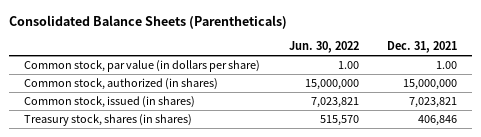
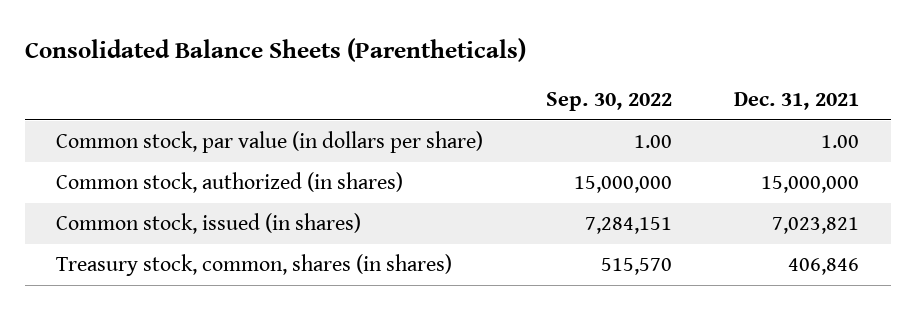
[288,41,359,54] Jun. 30, 2022 -> none
none -> [545,91,672,111] Sep. 30, 2022
[23,113,192,126] Treasury stock, shares (in shares) -> [55,253,452,276] Treasury stock, common, shares (in shares)

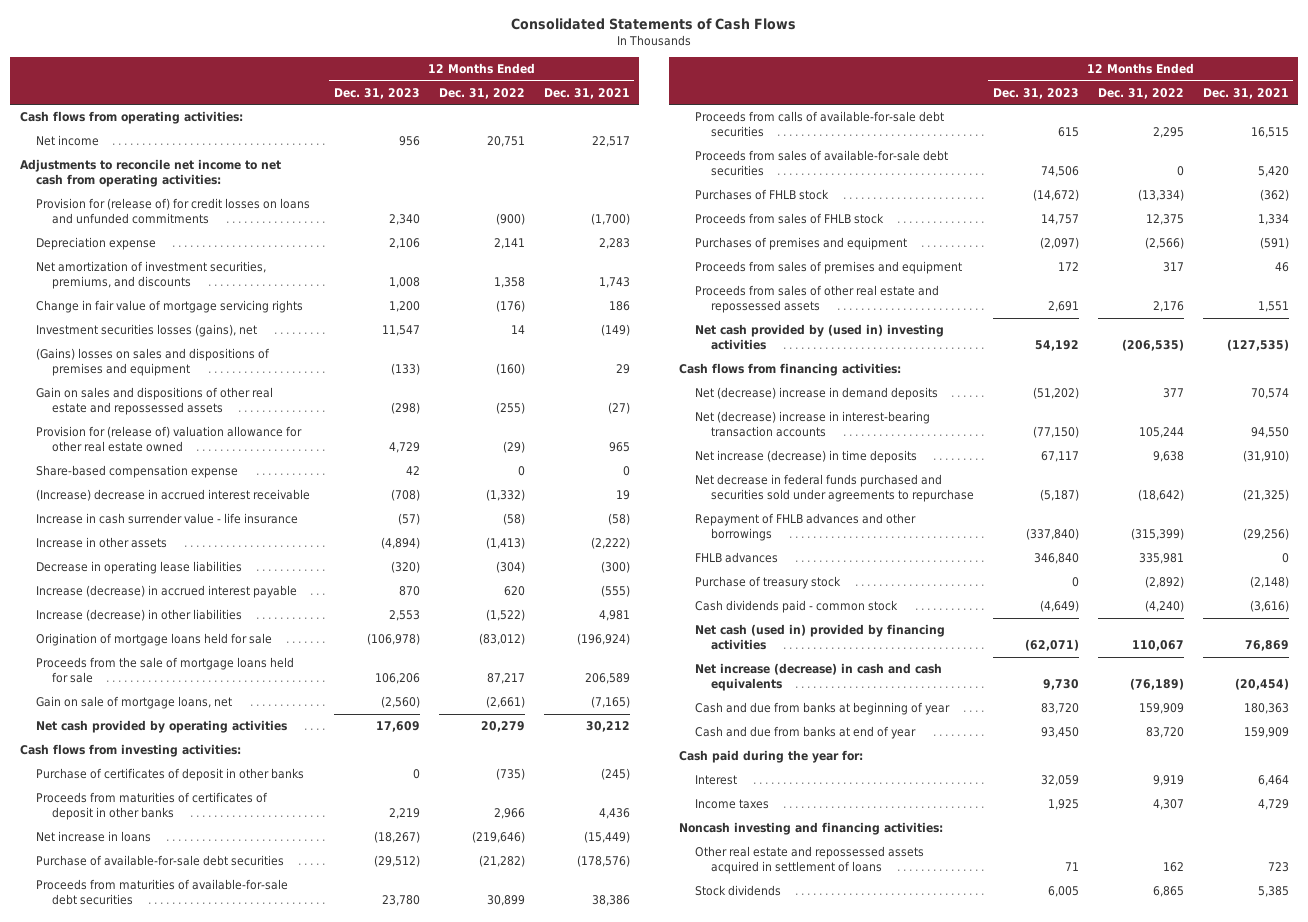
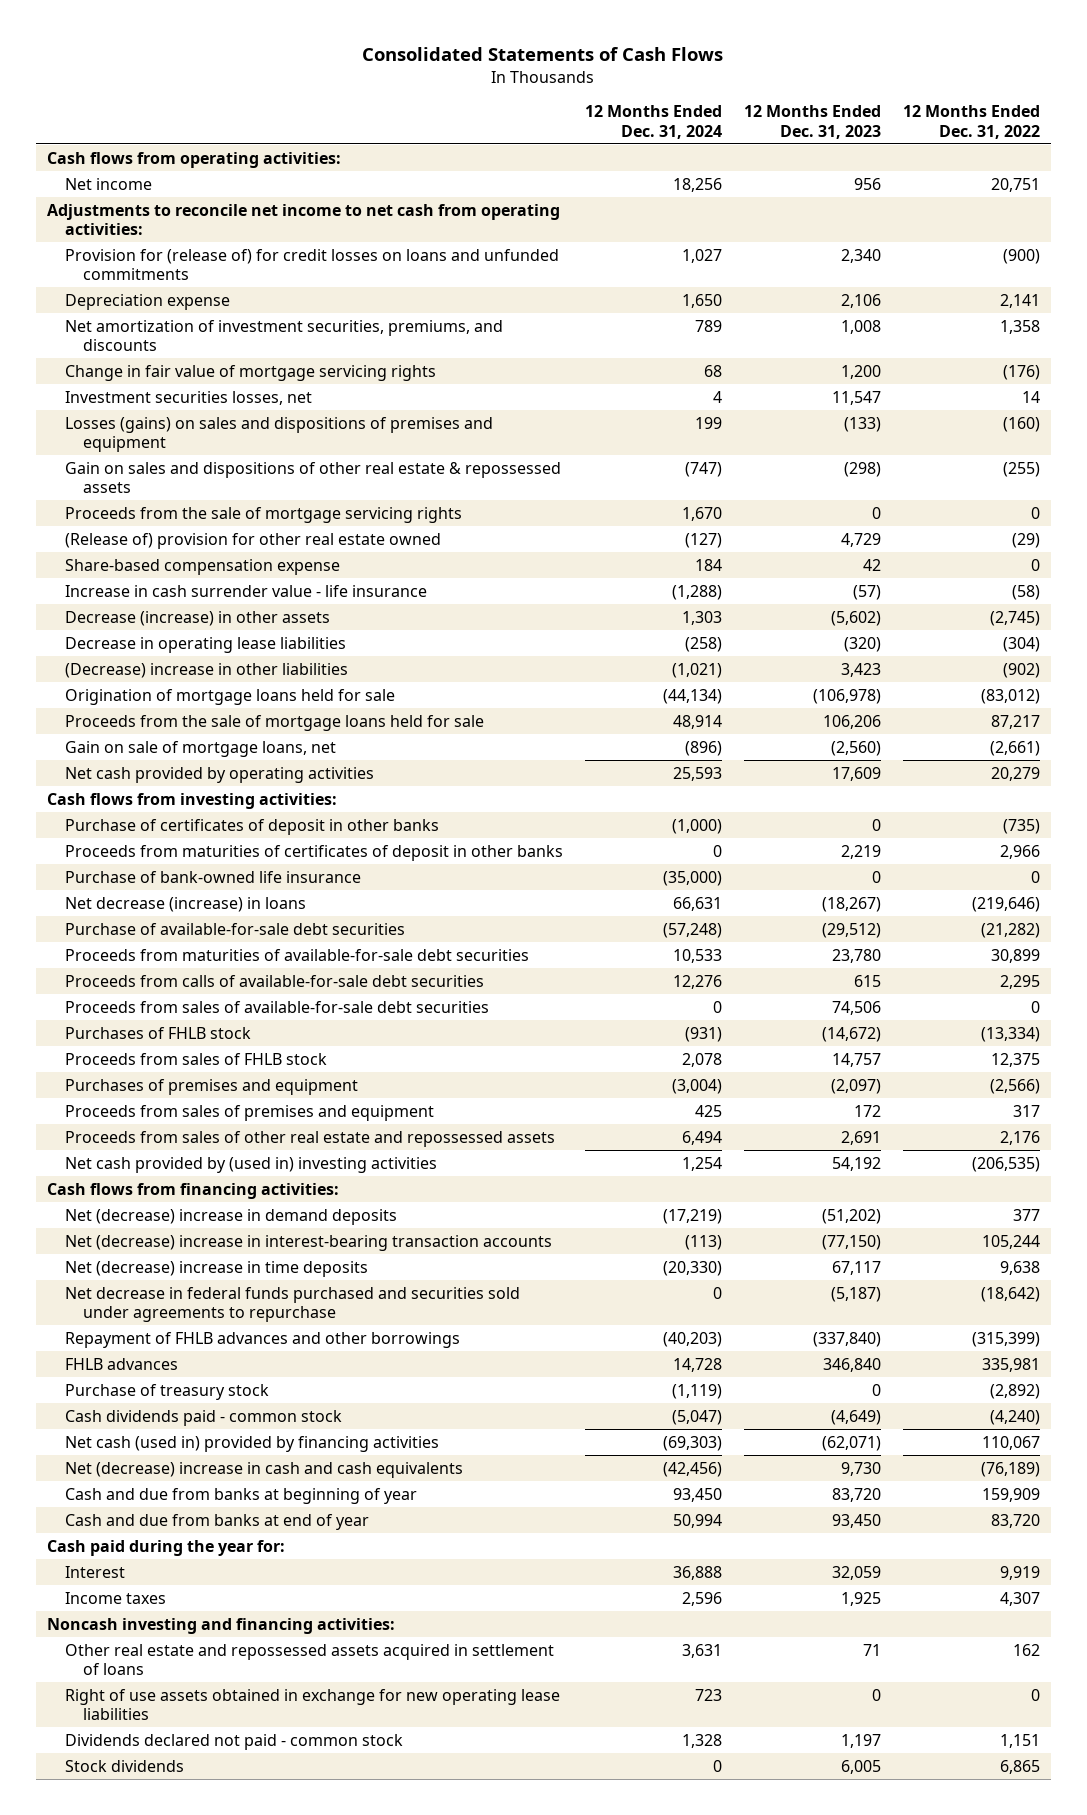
[543,87,630,99] Dec. 31, 2021 -> none
none -> [584,105,722,139] 12 Months Ended Dec. 31, 2024
[35,324,257,338] Investment securities losses (gains), net -> [64,390,312,405] Investment securities losses, net
[35,348,270,377] (Gains) losses on sales and dispositions of premises and equipment -> [64,416,493,453] Losses (gains) on sales and dispositions of premises and equipment
[35,387,273,416] Gain on sales and dispositions of other real estate and repossessed assets -> [64,461,561,494] Gain on sales and dispositions of other real estate & repossessed assets
none -> [64,506,462,523] Proceeds from the sale of mortgage servicing rights
[35,426,302,453] Provision for (release of) valuation allowance for other real estate owned -> [64,532,441,549] (Release of) provision for other real estate owned
[35,489,310,502] (Increase) decrease in accrued interest receivable -> none
[35,537,167,549] Increase in other assets -> [64,610,330,626] Decrease (increase) in other assets
[380,537,420,550] (4,894) -> [831,610,882,626] (5,602)
[485,537,525,550] (1,413) -> [990,610,1041,626] (2,745)
[35,585,297,599] Increase (decrease) in accrued interest payable -> none
[35,609,242,622] Increase (decrease) in other liabilities -> [64,662,348,678] (Decrease) increase in other liabilities
[388,610,420,622] 2,553 -> [841,662,882,677] 3,423
[485,609,525,622] (1,522) -> [1003,662,1041,678] (902)
none -> [64,870,361,883] Purchase of bank-owned life insurance
[35,831,151,843] Net increase in loans -> [64,896,306,912] Net decrease (increase) in loans
[694,450,917,464] Net increase (decrease) in time deposits -> [64,1260,368,1277] Net (decrease) increase in time deposits
[694,663,942,692] Net increase (decrease) in cash and cash equivalents -> [64,1461,463,1478] Net (decrease) increase in cash and cash equivalents
none -> [64,1688,560,1721] Right of use assets obtained in exchange for new operating lease liabilities
none -> [64,1733,403,1750] Dividends declared not paid - common stock

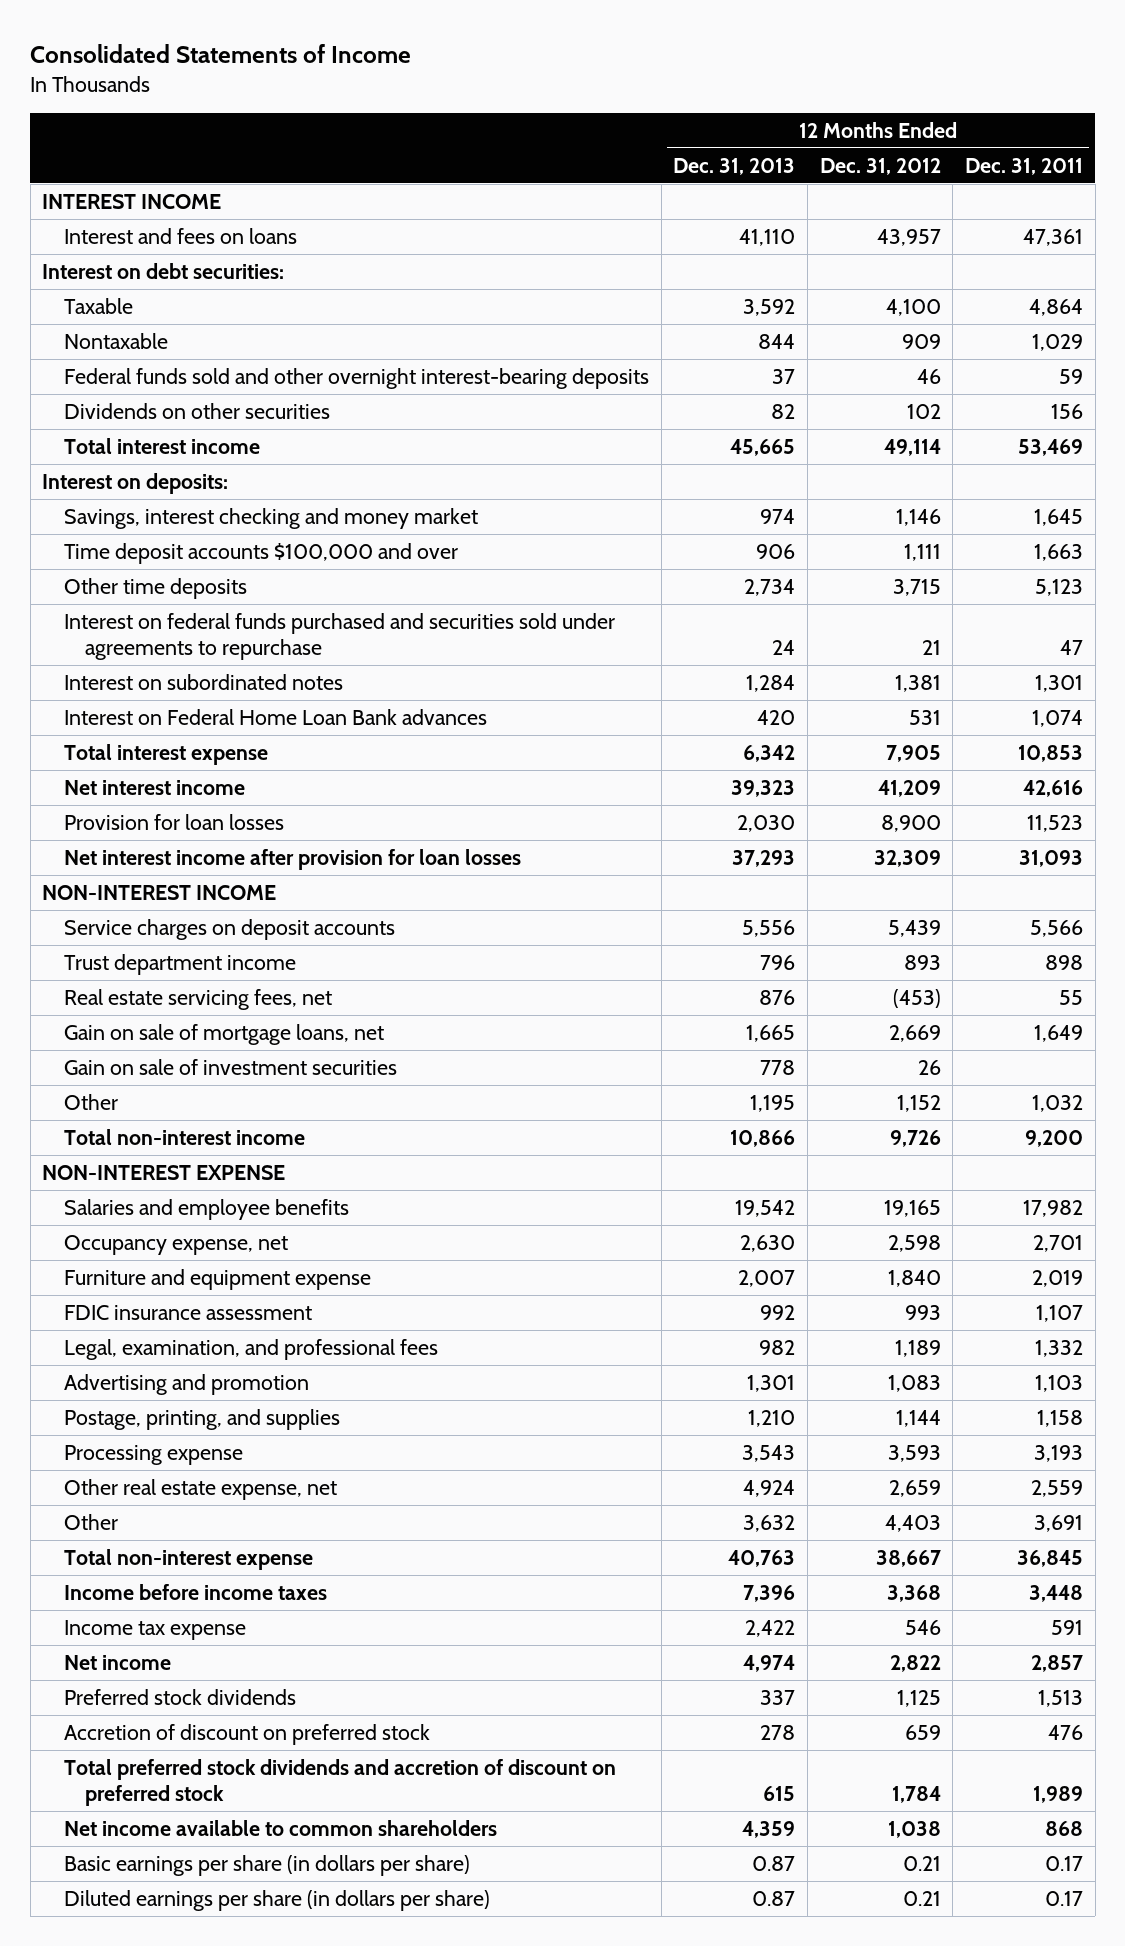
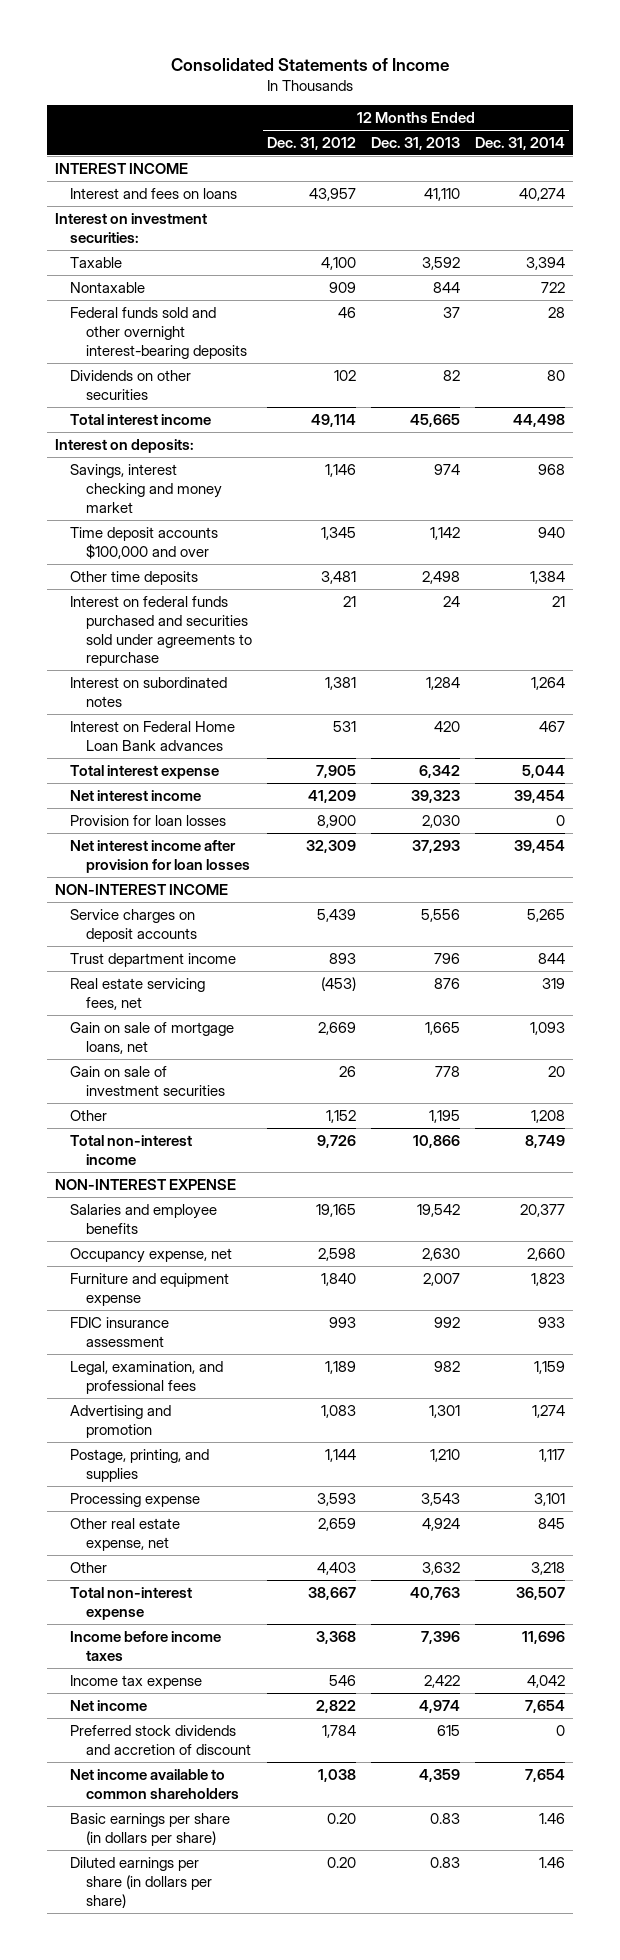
[964,157,1083,175] Dec. 31, 2011 -> none
none -> [475,136,566,150] Dec. 31, 2014
[42,262,285,279] Interest on debt securities: -> [55,212,208,243] Interest on investment securities:
[756,543,796,559] 906 -> [430,526,461,540] 1,142
[903,543,941,561] 1,111 -> [321,526,357,540] 1,345
[744,578,796,596] 2,734 -> [422,570,461,584] 2,498
[892,578,941,596] 3,715 -> [321,570,357,584] 3,481
[63,1688,296,1705] Preferred stock dividends -> none
[63,1723,430,1745] Accretion of discount on preferred stock -> none
[63,1758,616,1806] Total preferred stock dividends and accretion of discount on preferred stock -> [70,1724,251,1755] Preferred stock dividends and accretion of discount
[752,1855,796,1871] 0.87 -> [430,1812,461,1824] 0.83
[902,1855,941,1871] 0.21 -> [327,1812,357,1824] 0.20
[752,1890,796,1906] 0.87 -> [430,1856,461,1868] 0.83
[902,1890,941,1906] 0.21 -> [327,1856,357,1868] 0.20

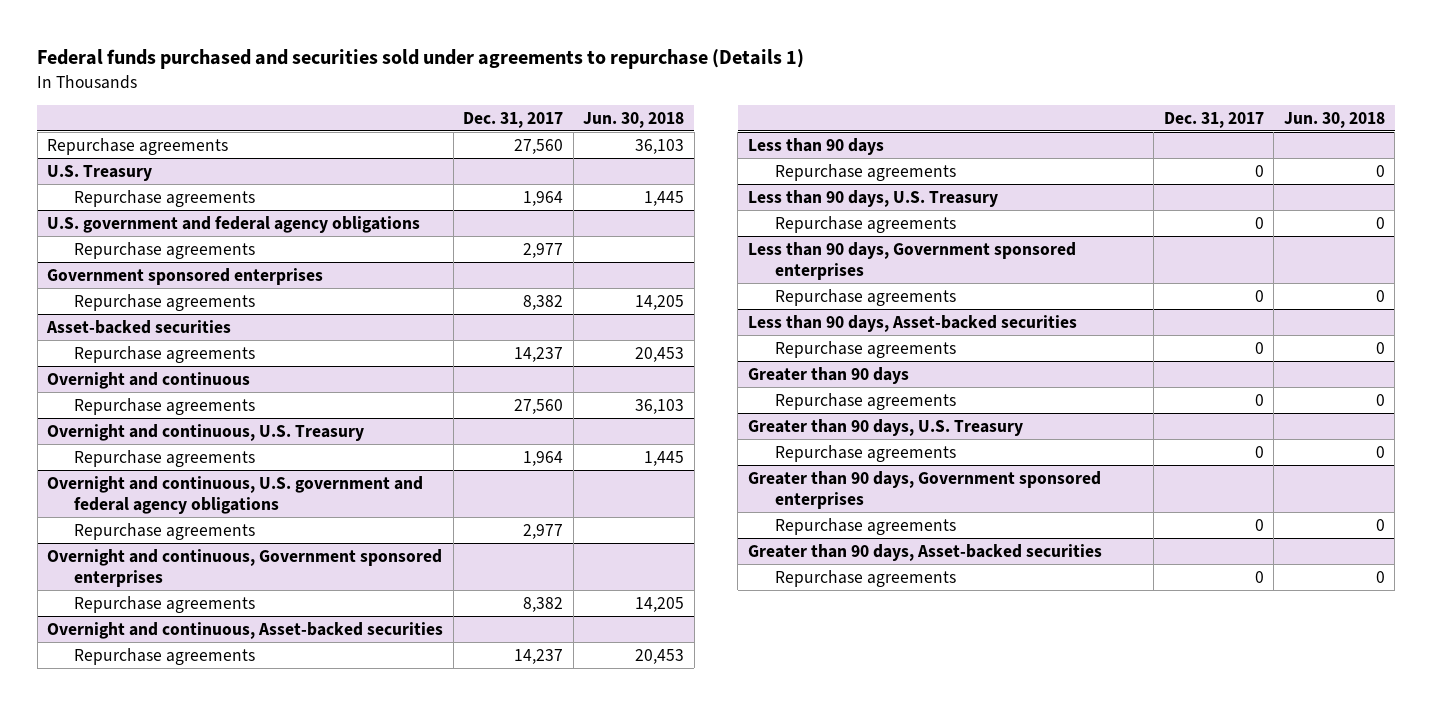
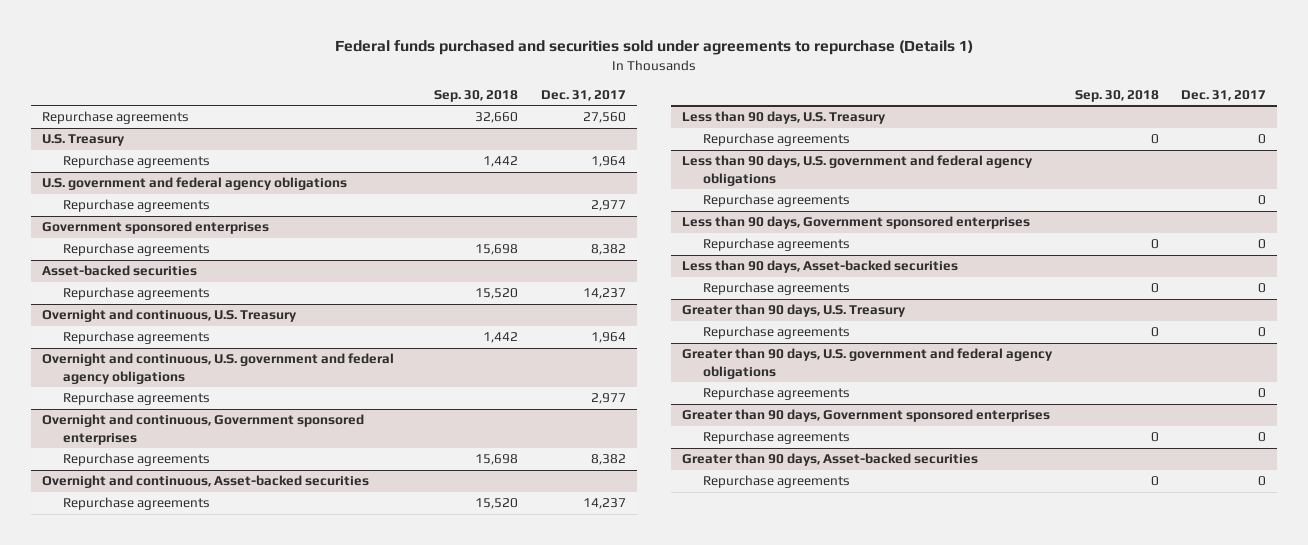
[583,111,685,128] Jun. 30, 2018 -> none
none -> [434,89,519,102] Sep. 30, 2018
[47,371,251,389] Overnight and continuous -> none
[74,397,256,415] Repurchase agreements -> none
[747,137,884,155] Less than 90 days -> none
[774,163,956,181] Repurchase agreements -> none
none -> [682,155,1034,186] Less than 90 days, U.S. government and federal agency obligations
none -> [703,194,851,208] Repurchase agreements
[747,366,909,384] Greater than 90 days -> none
[774,392,956,410] Repurchase agreements -> none
none -> [682,348,1054,379] Greater than 90 days, U.S. government and federal agency obligations
none -> [703,387,851,401] Repurchase agreements

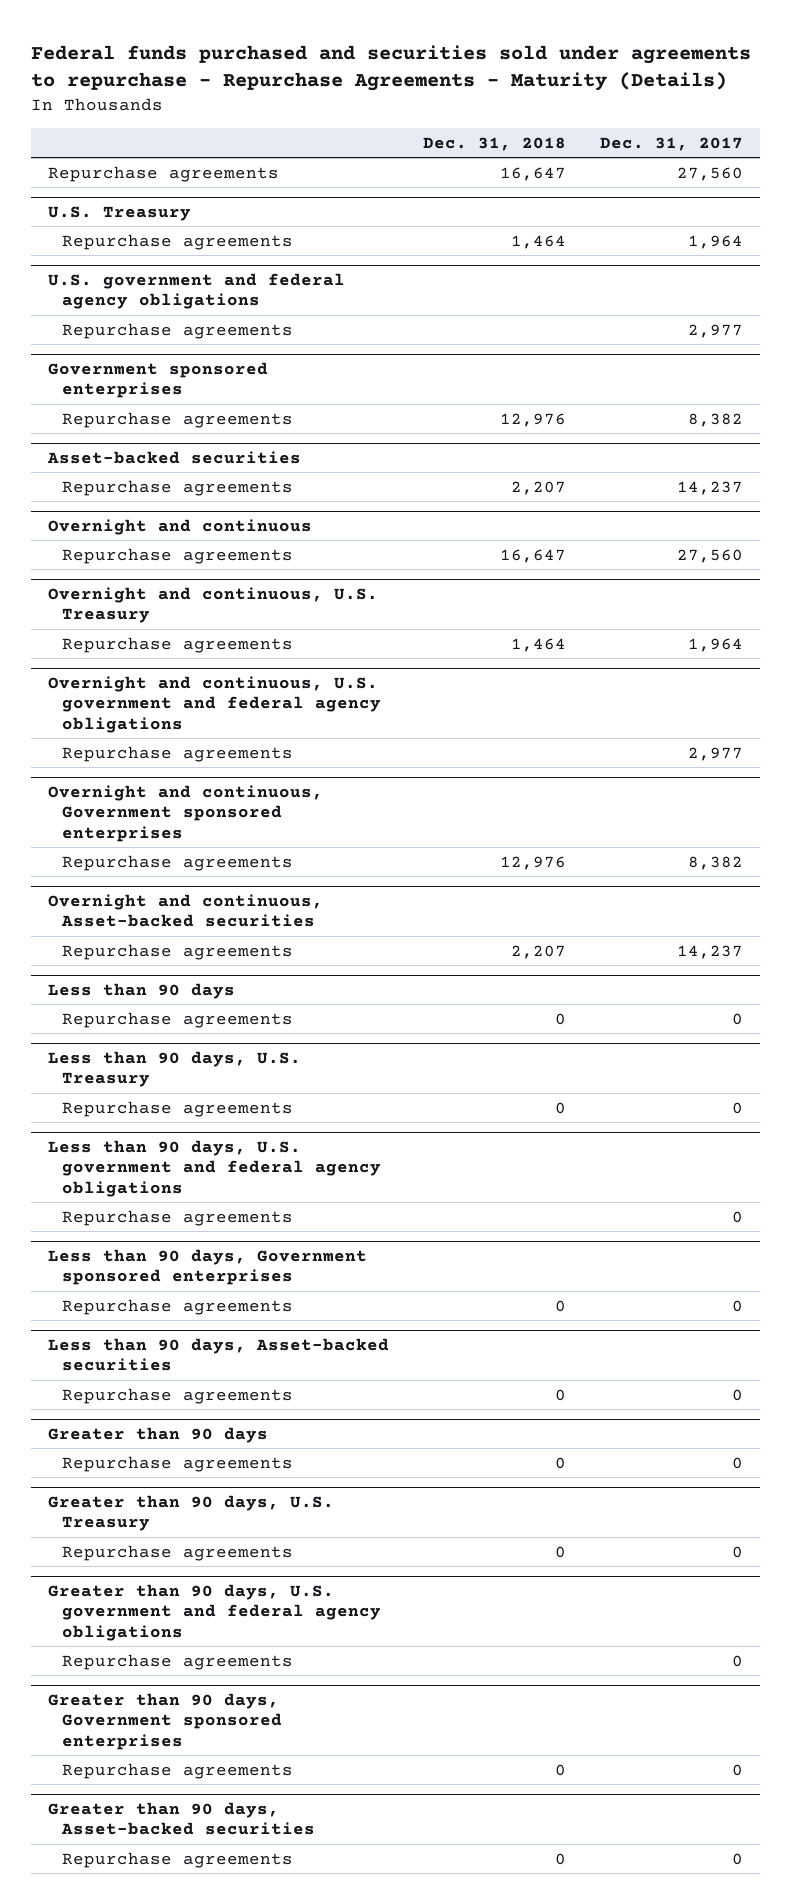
[334,40,973,56] Federal funds purchased and securities sold under agreements to repurchase (Details 1) -> [31,44,752,92] Federal funds purchased and securities sold under agreements to repurchase - Repurchase Agreements - Maturity (Details)
[434,89,519,102] Sep. 30, 2018 -> none
none -> [422,136,566,151] Dec. 31, 2018
none -> [48,518,313,535] Overnight and continuous
none -> [62,547,294,564] Repurchase agreements
none -> [48,982,236,999] Less than 90 days
none -> [62,1011,294,1028] Repurchase agreements
none -> [48,1426,269,1443] Greater than 90 days
none -> [62,1455,294,1472] Repurchase agreements

